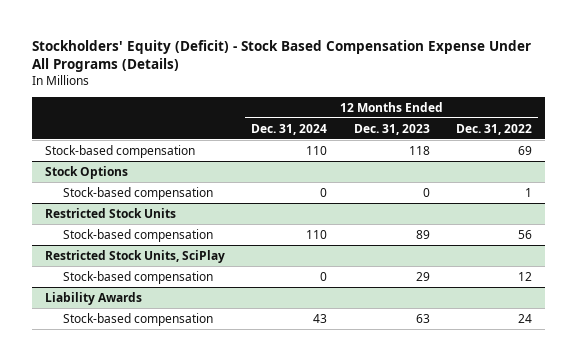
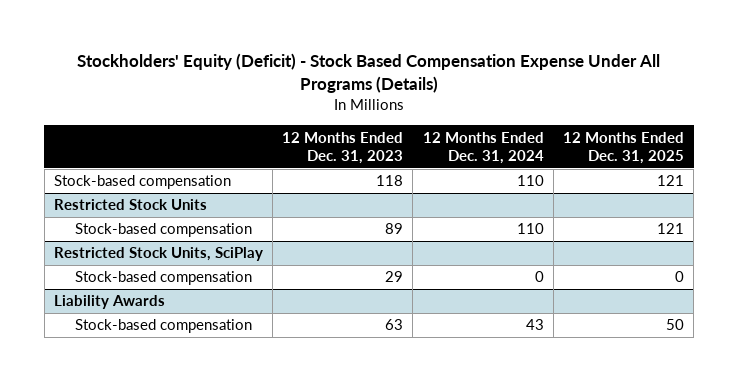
[455,123,532,135] Dec. 31, 2022 -> none
none -> [562,131,684,165] 12 Months Ended Dec. 31, 2025
[45,165,129,179] Stock Options -> none
[63,186,214,200] Stock-based compensation -> none

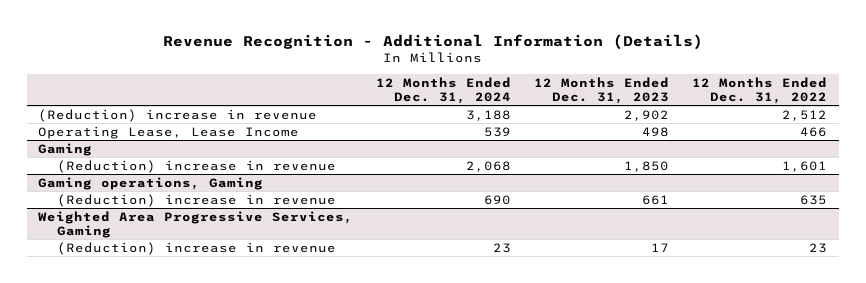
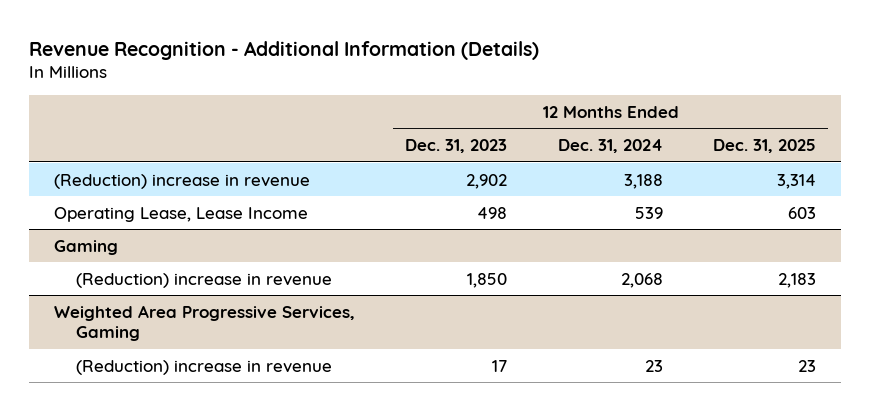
[692,76,828,104] 12 Months Ended Dec. 31, 2022 -> none
none -> [712,139,816,154] Dec. 31, 2025
[38,176,264,190] Gaming operations, Gaming -> none
[57,193,337,207] (Reduction) increase in revenue -> none

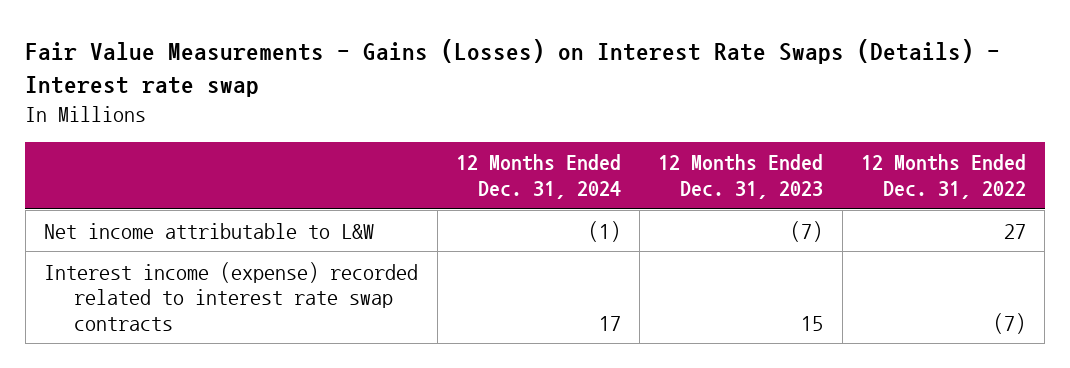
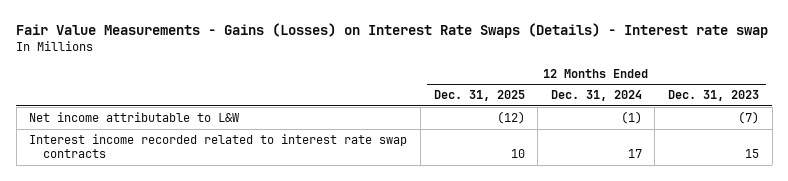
[860,154,1026,199] 12 Months Ended Dec. 31, 2022 -> none
none -> [433,90,525,102] Dec. 31, 2025
[44,261,419,331] Interest income (expense) recorded related to interest rate swap contracts -> [29,134,408,159] Interest income recorded related to interest rate swap contracts

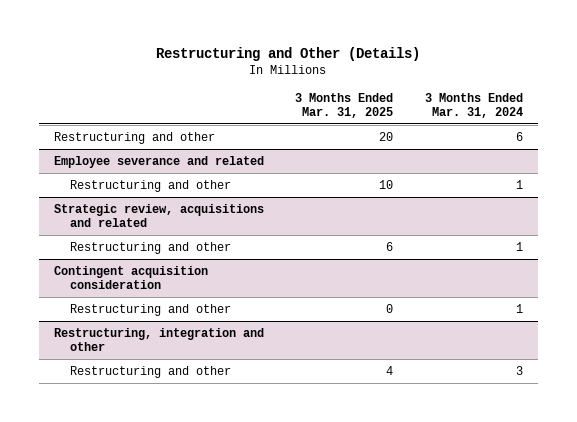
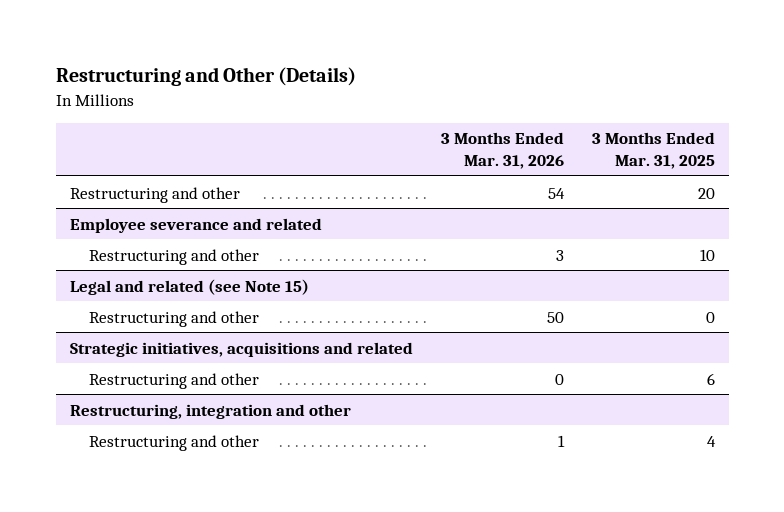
[424,93,523,119] 3 Months Ended Mar. 31, 2024 -> none
none -> [440,132,564,170] 3 Months Ended Mar. 31, 2026
[54,203,265,227] Strategic review, acquisitions and related -> none
[70,241,232,254] Restructuring and other -> none
[54,265,209,289] Contingent acquisition consideration -> none
none -> [69,278,309,295] Legal and related (see Note 15)
none -> [69,341,413,357] Strategic initiatives, acquisitions and related
none -> [89,372,260,389] Restructuring and other

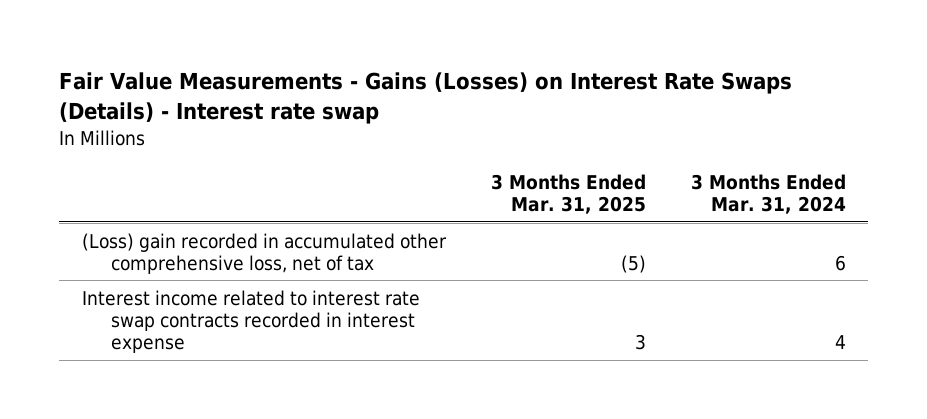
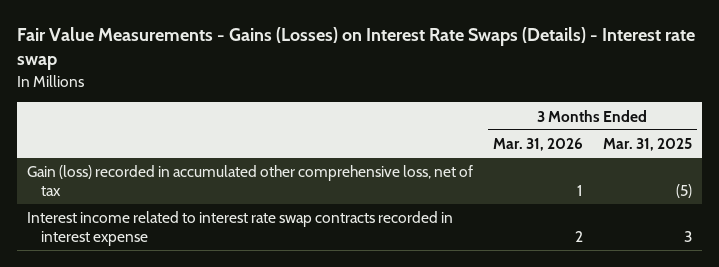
[690,173,846,214] 3 Months Ended Mar. 31, 2024 -> none
none -> [492,138,583,152] Mar. 31, 2026
[81,232,447,274] (Loss) gain recorded in accumulated other comprehensive loss, net of tax -> [26,165,473,196] Gain (loss) recorded in accumulated other comprehensive loss, net of tax

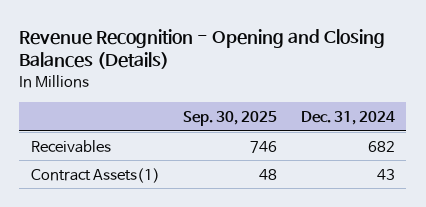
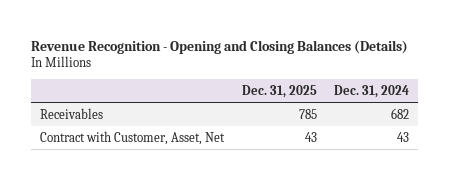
[183,110,278,126] Sep. 30, 2025 -> none
none -> [241,85,317,99] Dec. 31, 2025
[31,167,161,183] Contract Assets(1) -> [40,130,226,145] Contract with Customer, Asset, Net

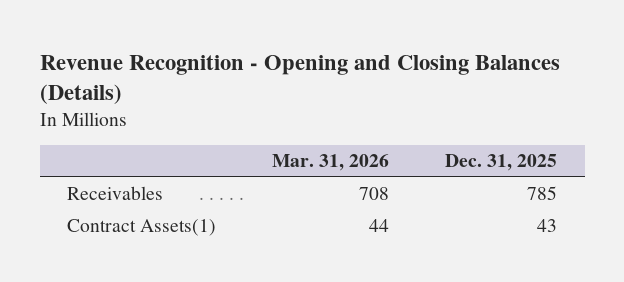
[334,85,410,99] Dec. 31, 2024 -> none
none -> [272,154,390,172] Mar. 31, 2026
[40,130,226,145] Contract with Customer, Asset, Net -> [67,219,217,237] Contract Assets(1)

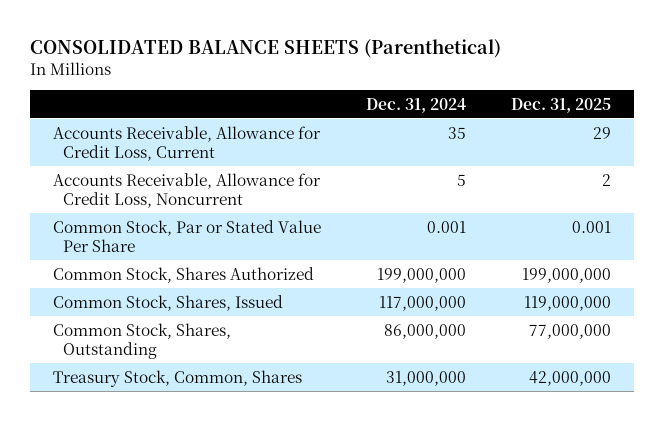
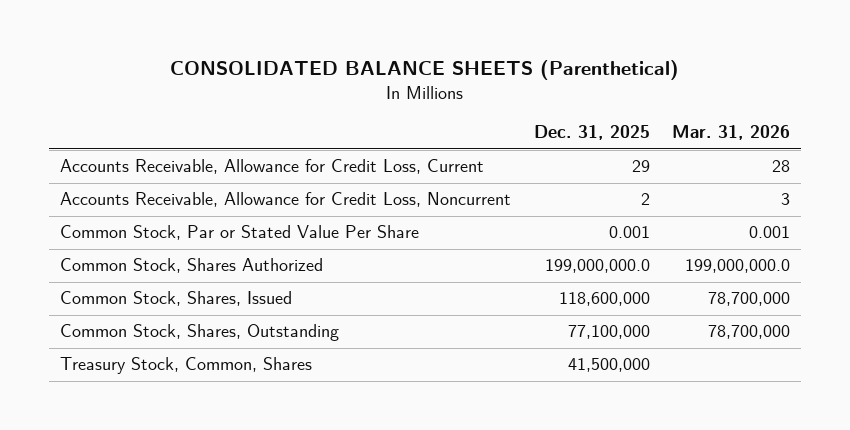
[365,97,466,113] Dec. 31, 2024 -> none
none -> [672,125,791,141] Mar. 31, 2026
[521,267,611,283] 199,000,000 -> [544,259,650,274] 199,000,000.0
[523,295,611,311] 119,000,000 -> [558,292,650,307] 118,600,000
[528,323,611,339] 77,000,000 -> [567,325,650,340] 77,100,000
[528,370,611,386] 42,000,000 -> [567,358,650,373] 41,500,000

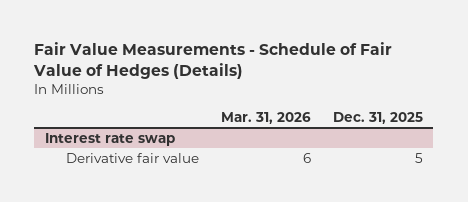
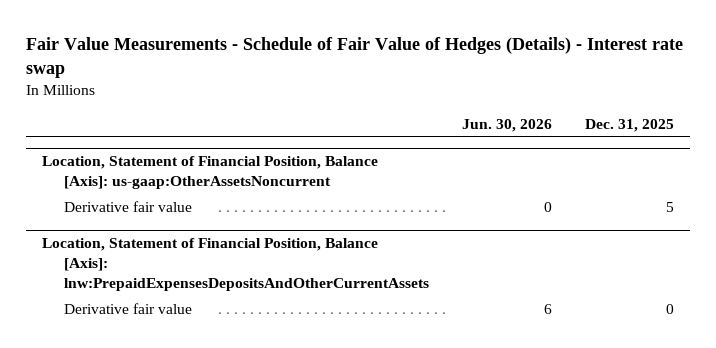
[33,42,393,79] Fair Value Measurements - Schedule of Fair Value of Hedges (Details) -> [25,37,683,79] Fair Value Measurements - Schedule of Fair Value of Hedges (Details) - Interest rate swap
[220,111,311,124] Mar. 31, 2026 -> none
none -> [461,118,552,132] Jun. 30, 2026
[45,132,176,146] Interest rate swap -> [42,156,379,190] Location, Statement of Financial Position, Balance [Axis]: us-gaap:OtherAssetsNoncurrent
none -> [42,238,430,292] Location, Statement of Financial Position, Balance [Axis]: lnw:PrepaidExpensesDepositsAndOtherCurrentAssets
none -> [64,303,193,315] Derivative fair value

